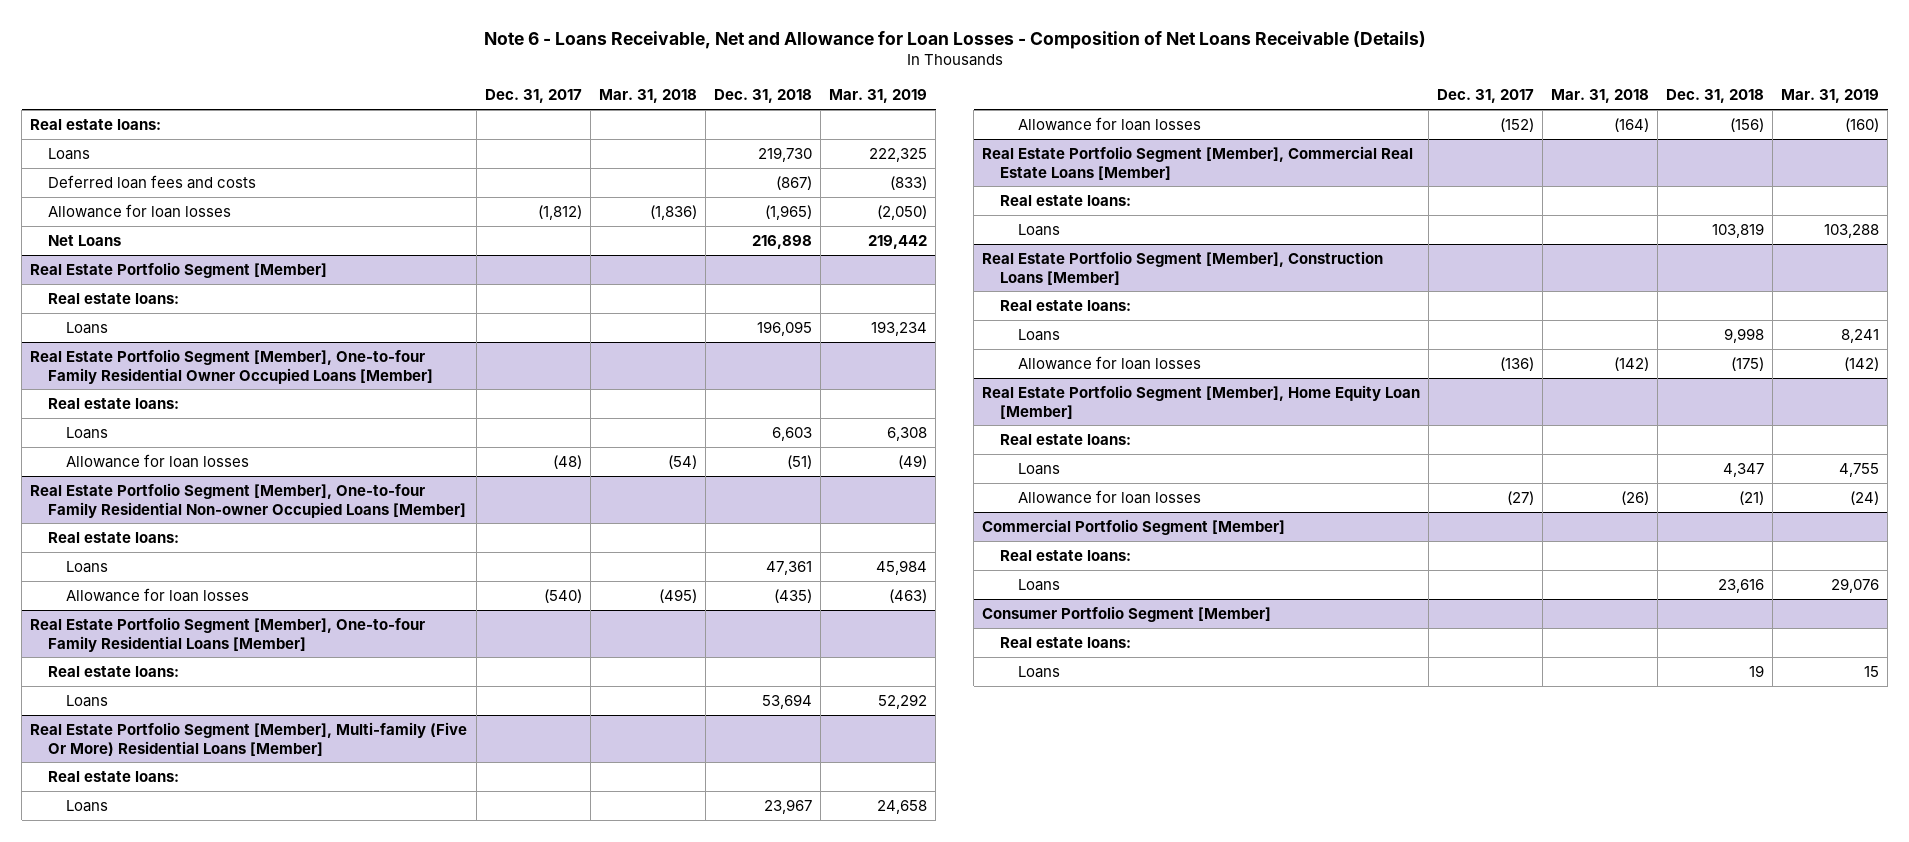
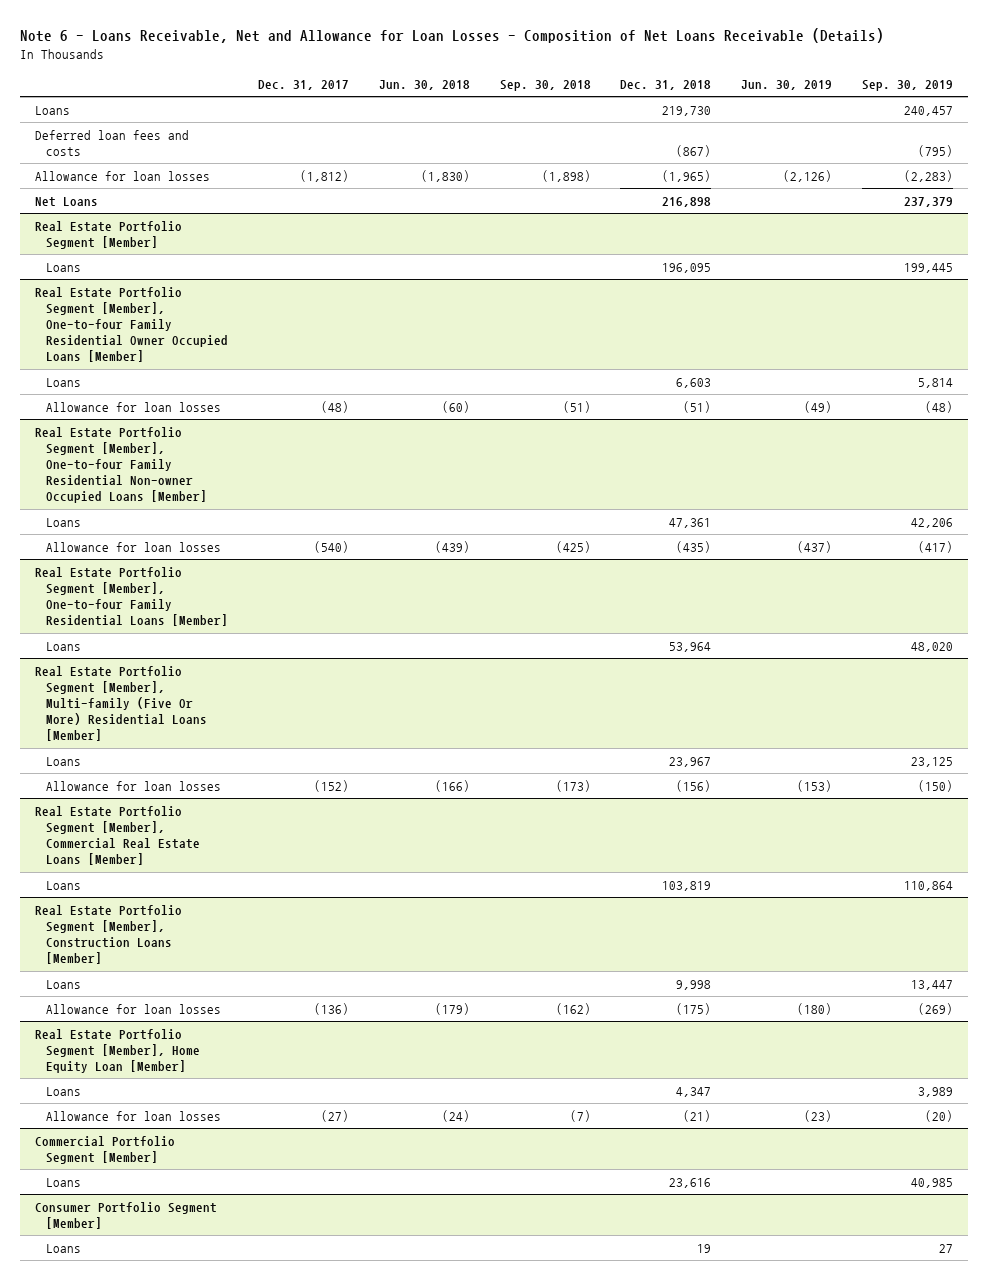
[599,89,698,104] Mar. 31, 2018 -> none
[829,89,928,104] Mar. 31, 2019 -> none
none -> [378,79,470,90] Jun. 30, 2018
none -> [499,79,591,91] Sep. 30, 2018
none -> [741,79,833,90] Jun. 30, 2019
none -> [862,79,954,91] Sep. 30, 2019
[30,118,162,130] Real estate loans: -> none
[47,292,179,304] Real estate loans: -> none
[47,397,179,409] Real estate loans: -> none
[47,531,179,543] Real estate loans: -> none
[47,665,179,677] Real estate loans: -> none
[762,693,813,709] 53,694 -> [669,641,712,652] 53,964
[47,770,179,782] Real estate loans: -> none
[999,194,1131,206] Real estate loans: -> none
[999,299,1131,311] Real estate loans: -> none
[999,433,1131,445] Real estate loans: -> none
[999,549,1131,561] Real estate loans: -> none
[999,636,1131,648] Real estate loans: -> none

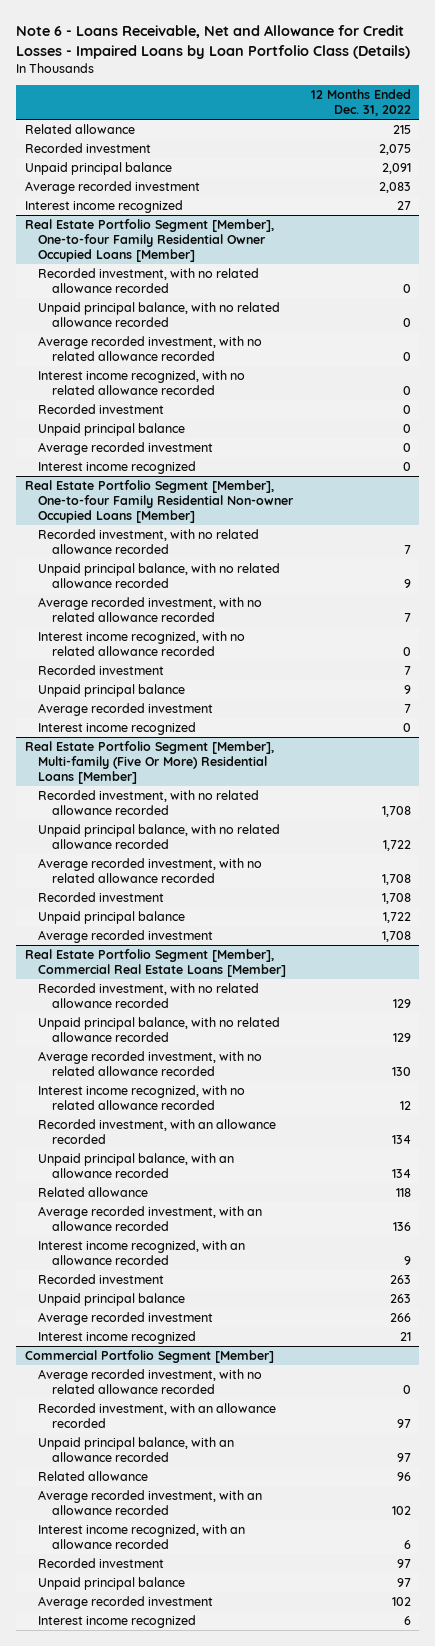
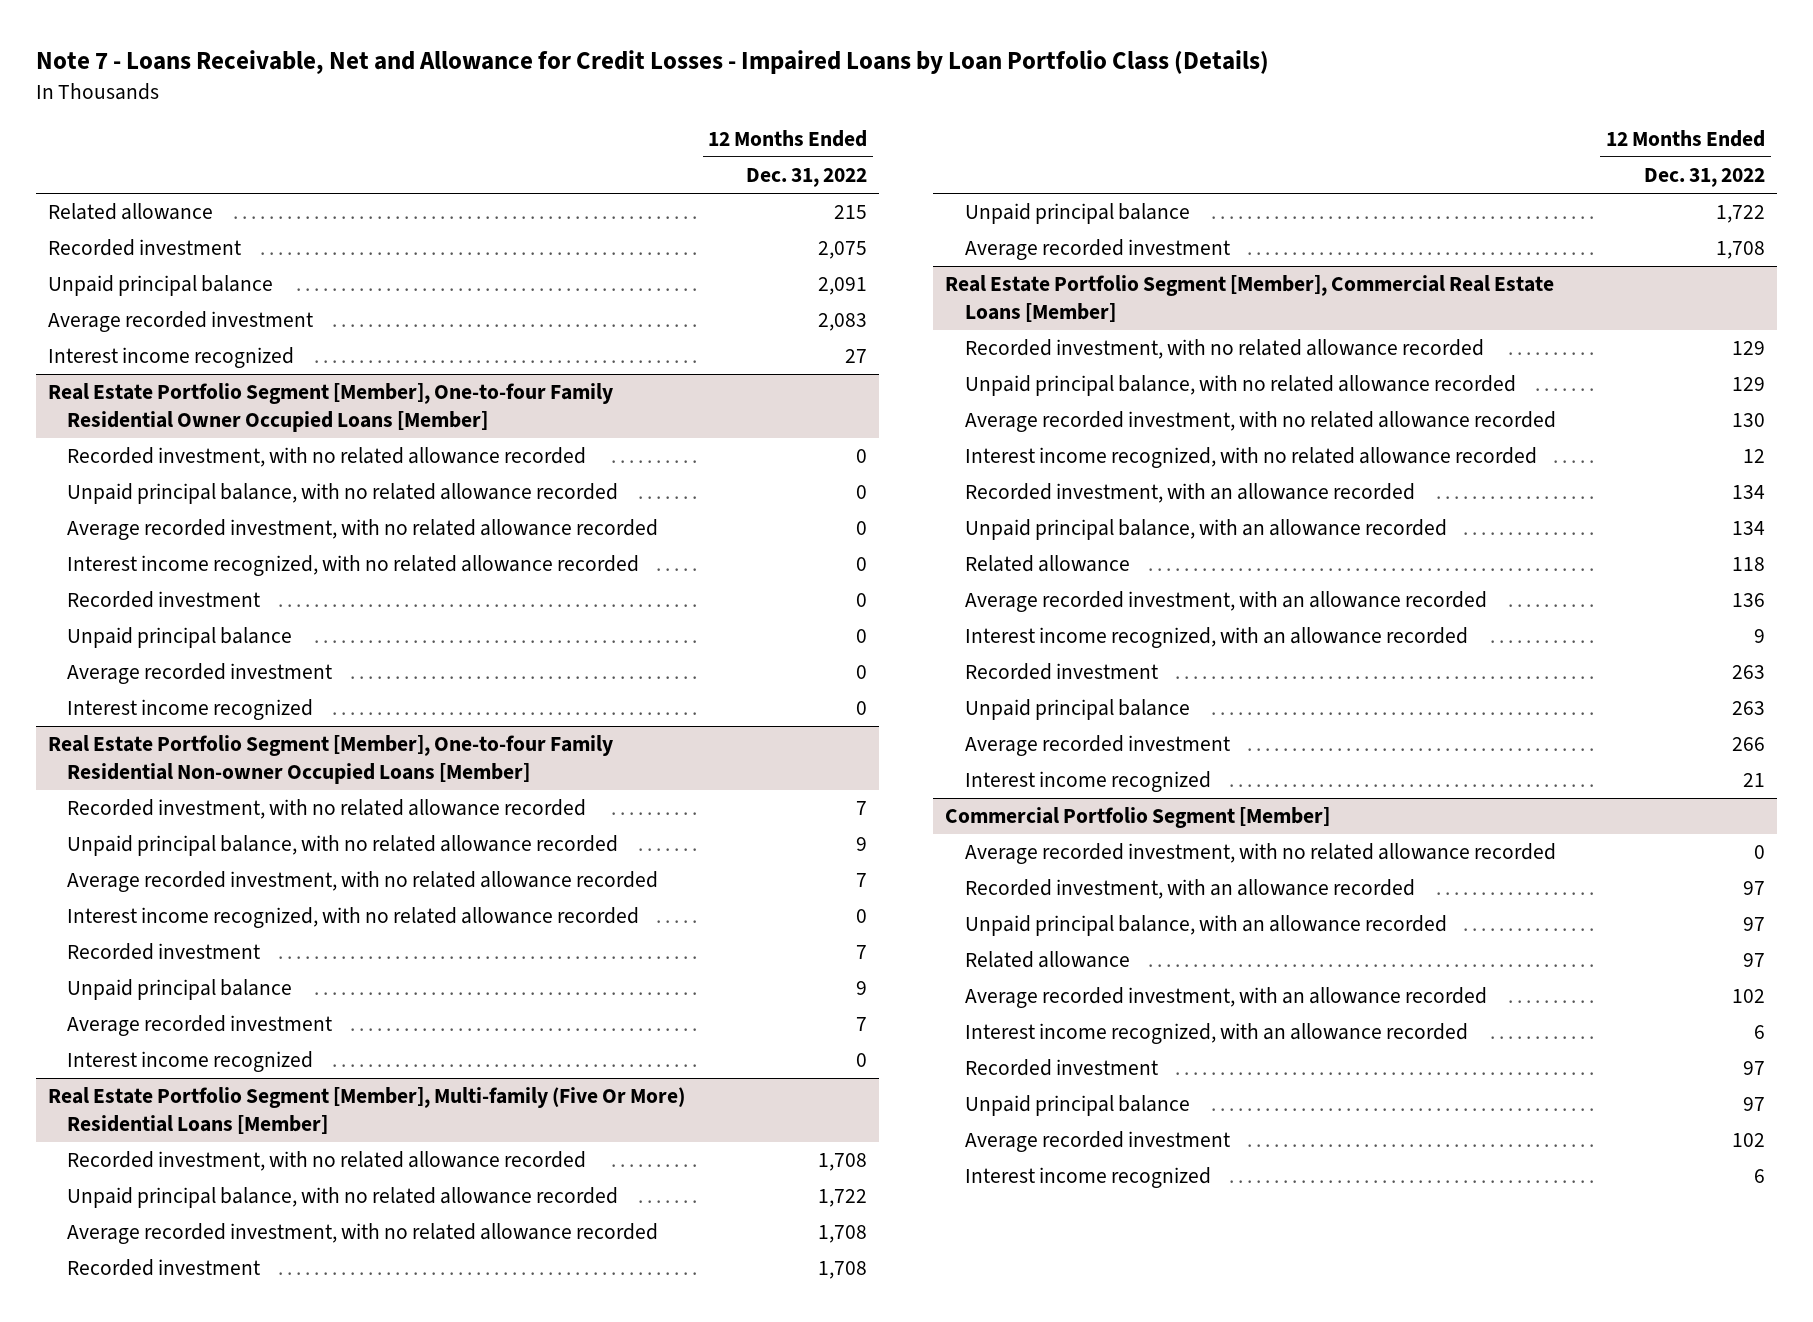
[16,24,411,59] Note 6 - Loans Receivable, Net and Allowance for Credit Losses - Impaired Loans by Loan Portfolio Class (Details) -> [35,50,1269,75] Note 7 - Loans Receivable, Net and Allowance for Credit Losses - Impaired Loans by Loan Portfolio Class (Details)
[396,1471,411,1481] 96 -> [1743,953,1766,968] 97

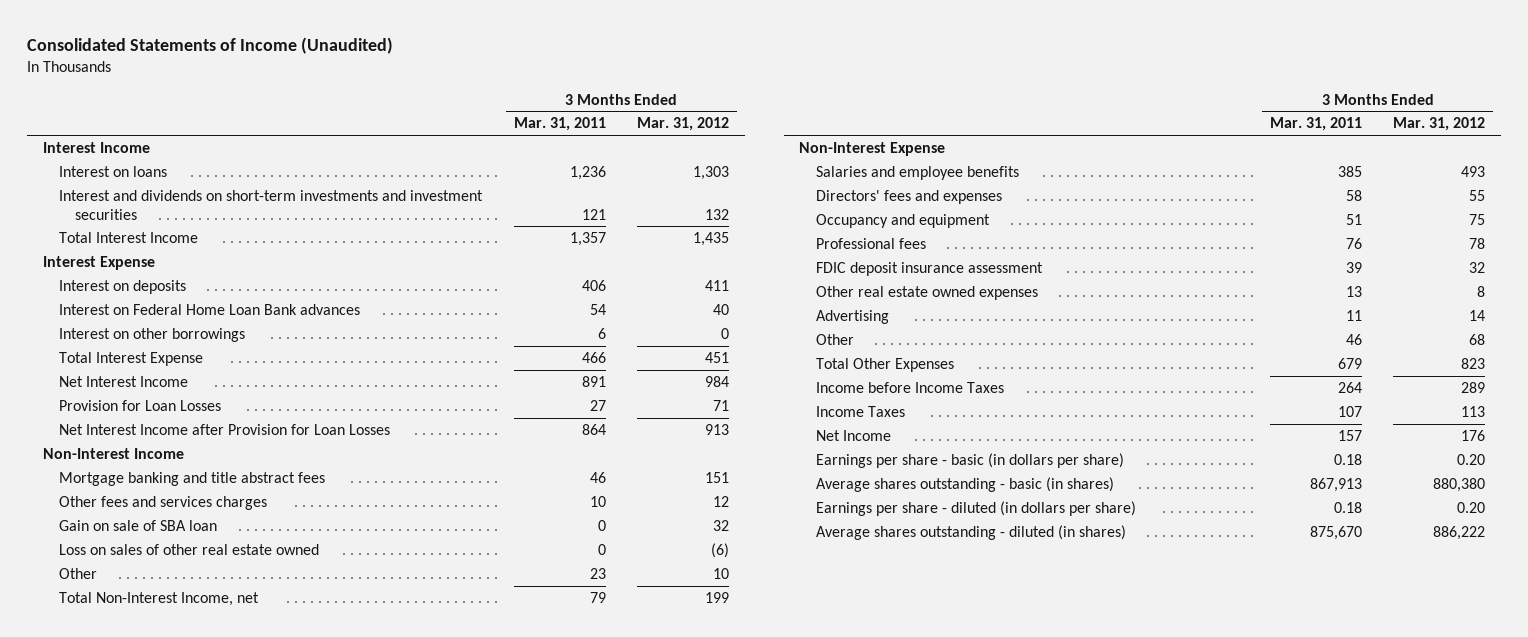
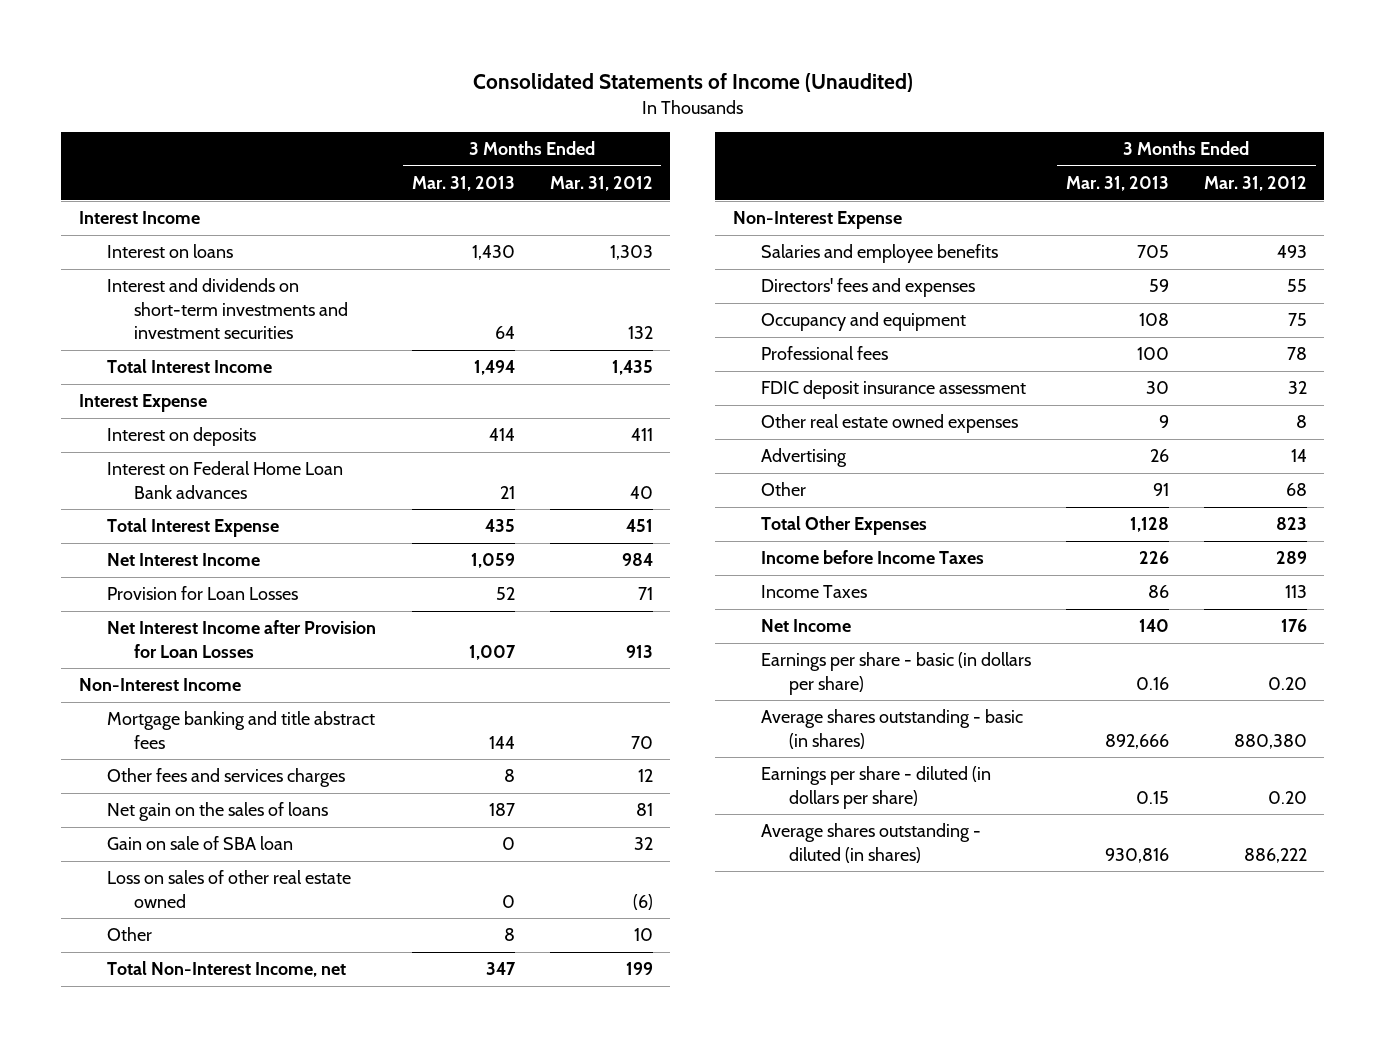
[513,117,606,132] Mar. 31, 2011 -> none
none -> [411,175,515,191] Mar. 31, 2013
[59,327,246,342] Interest on other borrowings -> none
[705,471,730,483] 151 -> [630,735,653,749] 70
none -> [106,802,328,822] Net gain on the sales of loans

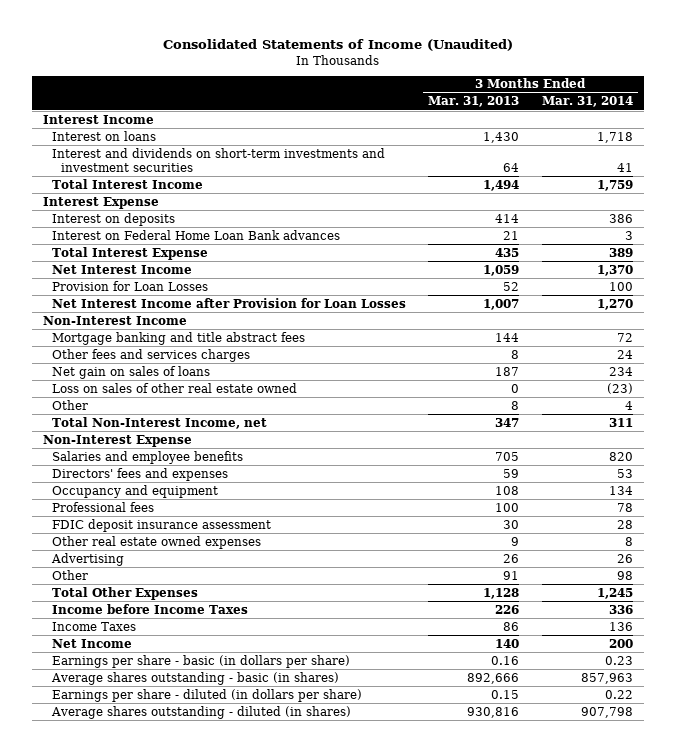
[549,175,653,191] Mar. 31, 2012 -> none
none -> [541,96,633,108] Mar. 31, 2014
[106,836,293,851] Gain on sale of SBA loan -> none
[106,802,328,822] Net gain on the sales of loans -> [52,365,211,379] Net gain on sales of loans

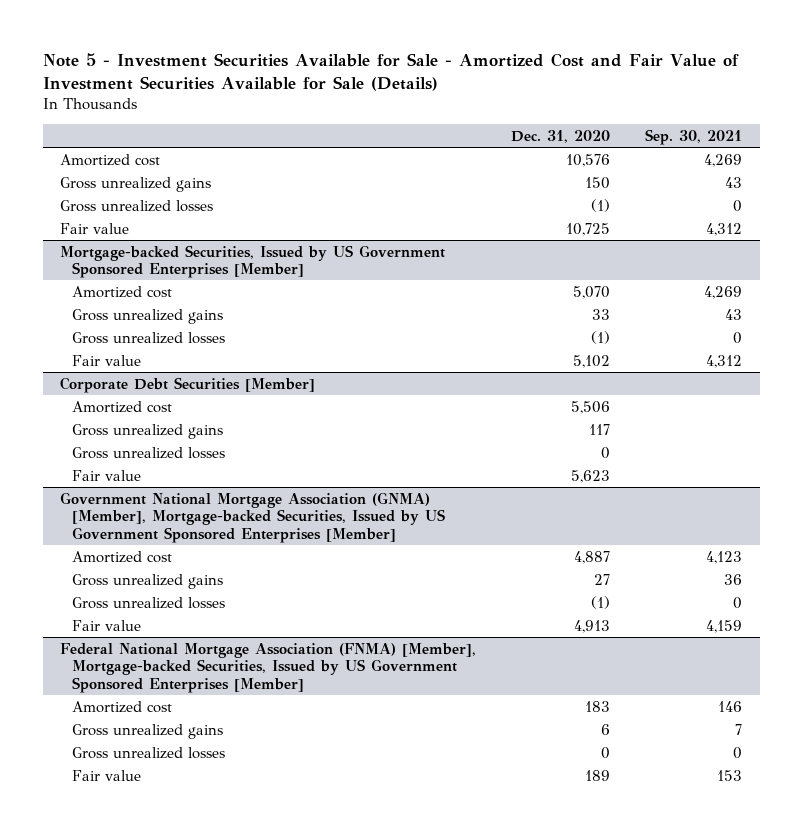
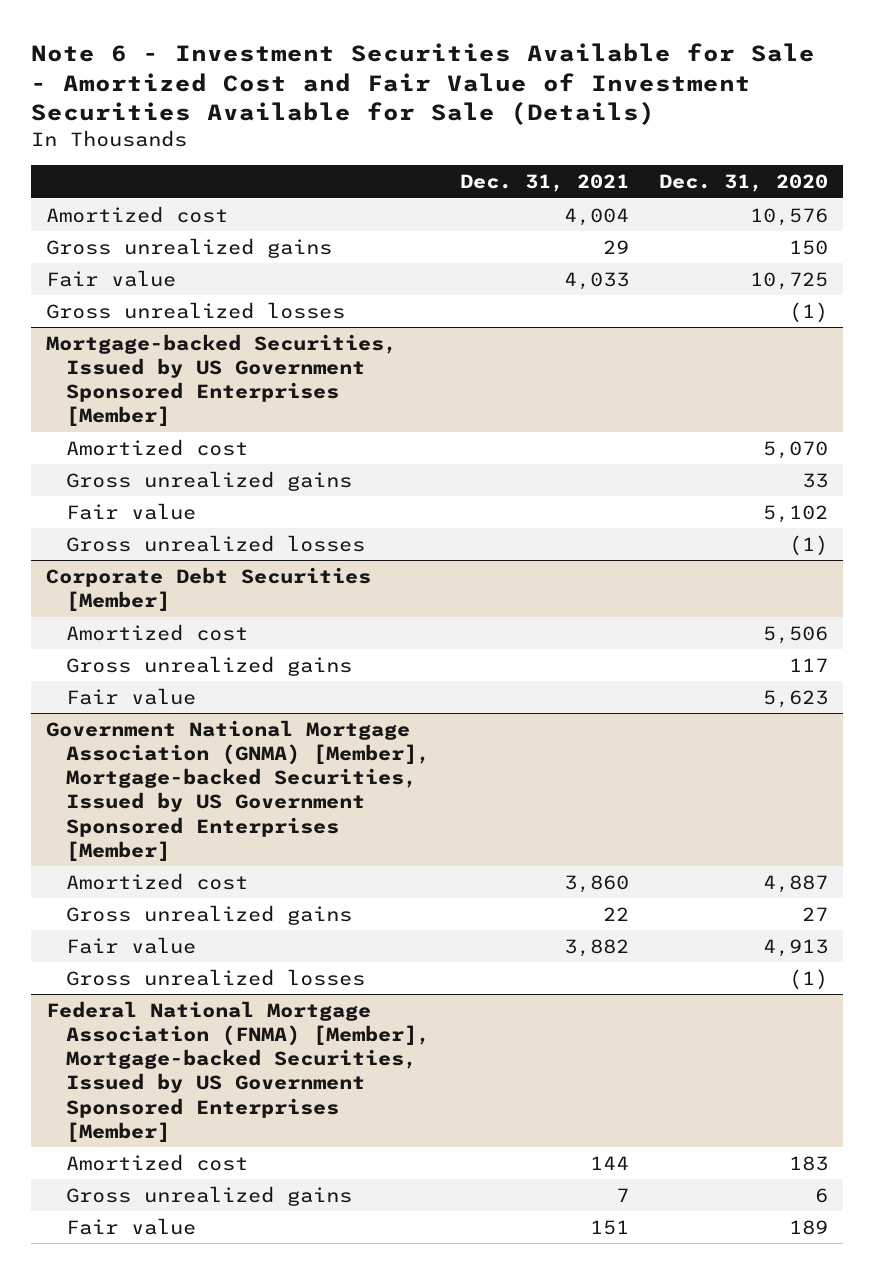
[42,52,739,92] Note 5 - Investment Securities Available for Sale - Amortized Cost and Fair Value of Investment Securities Available for Sale (Details) -> [31,42,816,126] Note 6 - Investment Securities Available for Sale - Amortized Cost and Fair Value of Investment Securities Available for Sale (Details)
[645,128,743,145] Sep. 30, 2021 -> none
none -> [460,174,630,193] Dec. 31, 2021
[60,199,214,212] Gross unrealized losses -> [46,301,346,319] Gross unrealized losses
[72,331,226,344] Gross unrealized losses -> [66,534,366,552] Gross unrealized losses
[72,446,226,459] Gross unrealized losses -> none
[72,596,226,609] Gross unrealized losses -> [66,968,366,986] Gross unrealized losses
[72,746,226,759] Gross unrealized losses -> none

